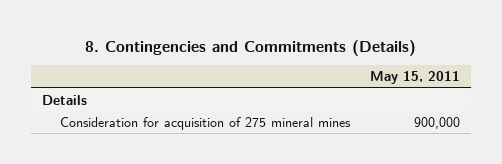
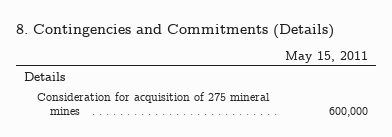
[414,116,461,129] 900,000 -> [328,107,368,118] 600,000

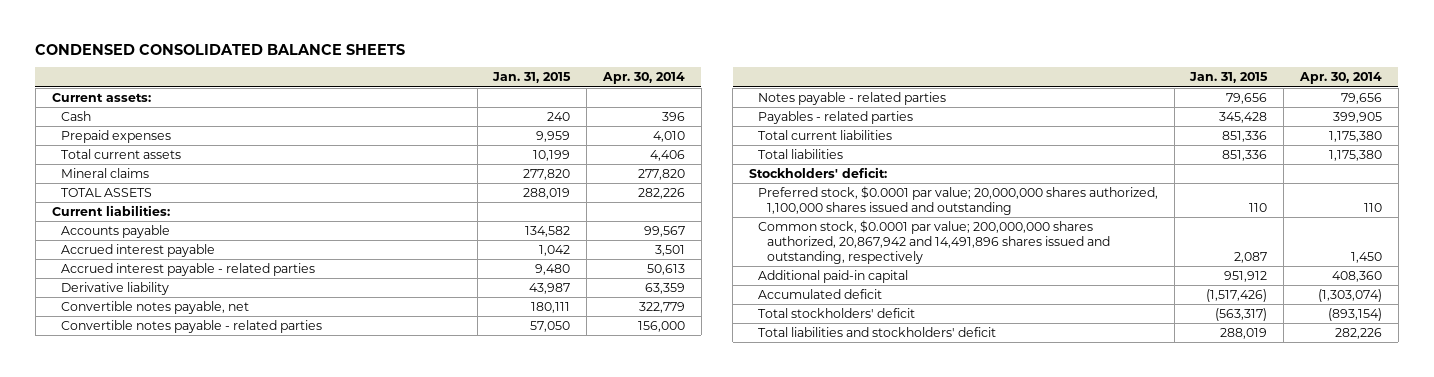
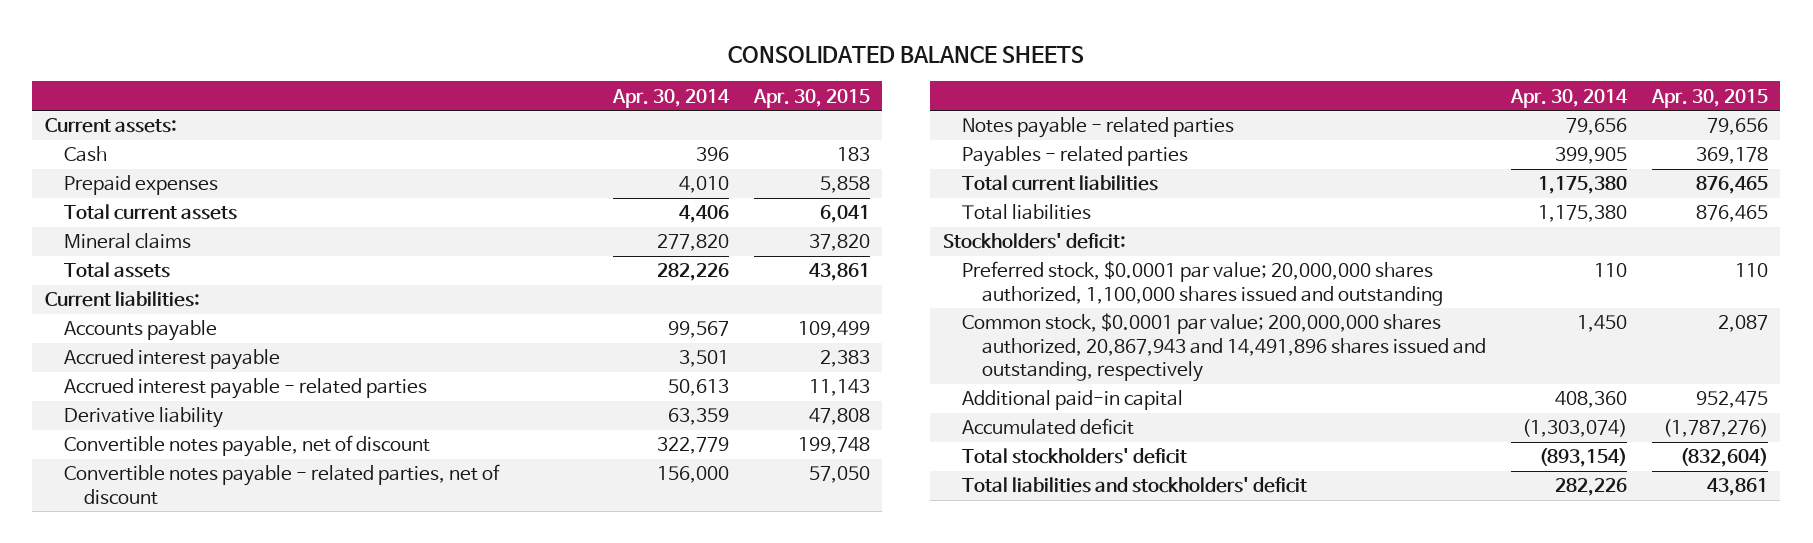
[35,43,406,55] CONDENSED CONSOLIDATED BALANCE SHEETS -> [728,46,1085,64] CONSOLIDATED BALANCE SHEETS
[492,72,572,84] Jan. 31, 2015 -> none
none -> [752,88,870,108] Apr. 30, 2015
[60,187,152,197] TOTAL ASSETS -> [64,262,171,279] Total assets
[60,300,249,314] Convertible notes payable, net -> [64,435,431,458] Convertible notes payable, net of discount
[60,319,322,333] Convertible notes payable - related parties -> [64,464,501,505] Convertible notes payable - related parties, net of discount
[757,219,1110,264] Common stock, $0.0001 par value; 200,000,000 shares authorized, 20,867,942 and 14,491,896 shares issued and outstanding, respectively -> [962,313,1487,383] Common stock, $0.0001 par value; 200,000,000 shares authorized, 20,867,943 and 14,491,896 shares issued and outstanding, respectively

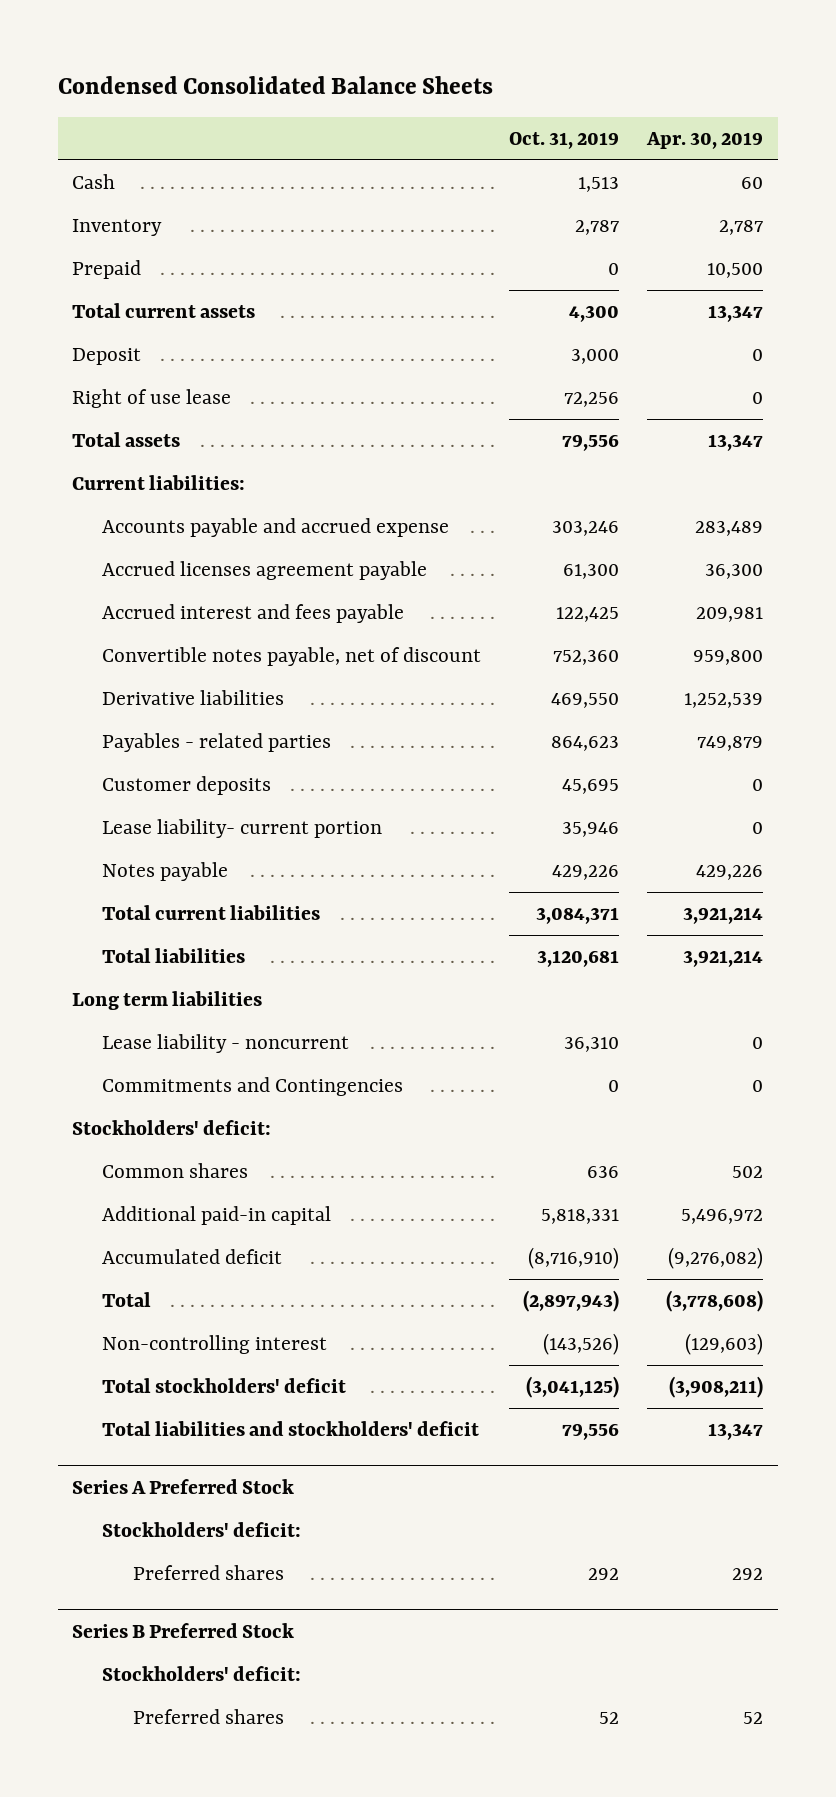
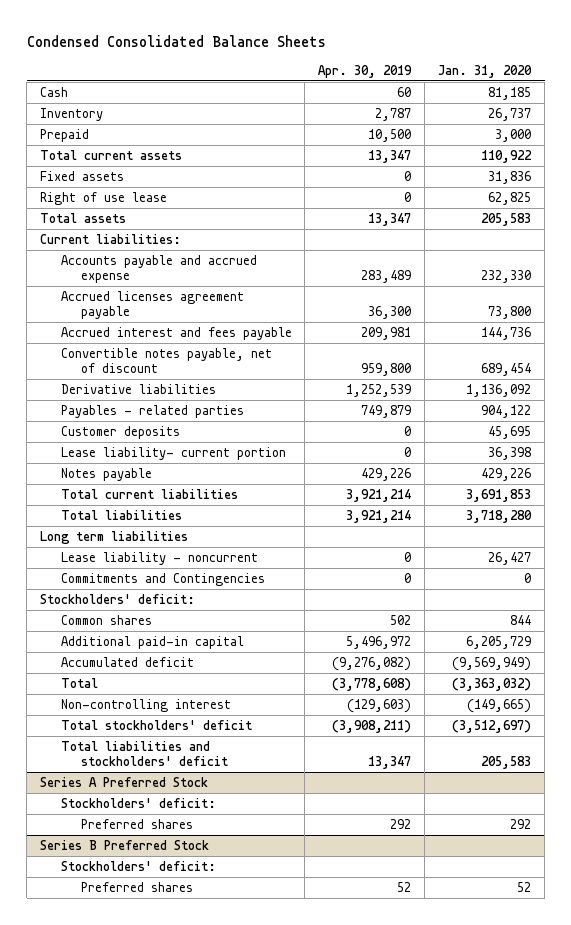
[509,131,620,149] Oct. 31, 2019 -> none
none -> [438,64,533,78] Jan. 31, 2020
[72,348,142,366] Deposit -> [40,170,125,181] Fixed assets

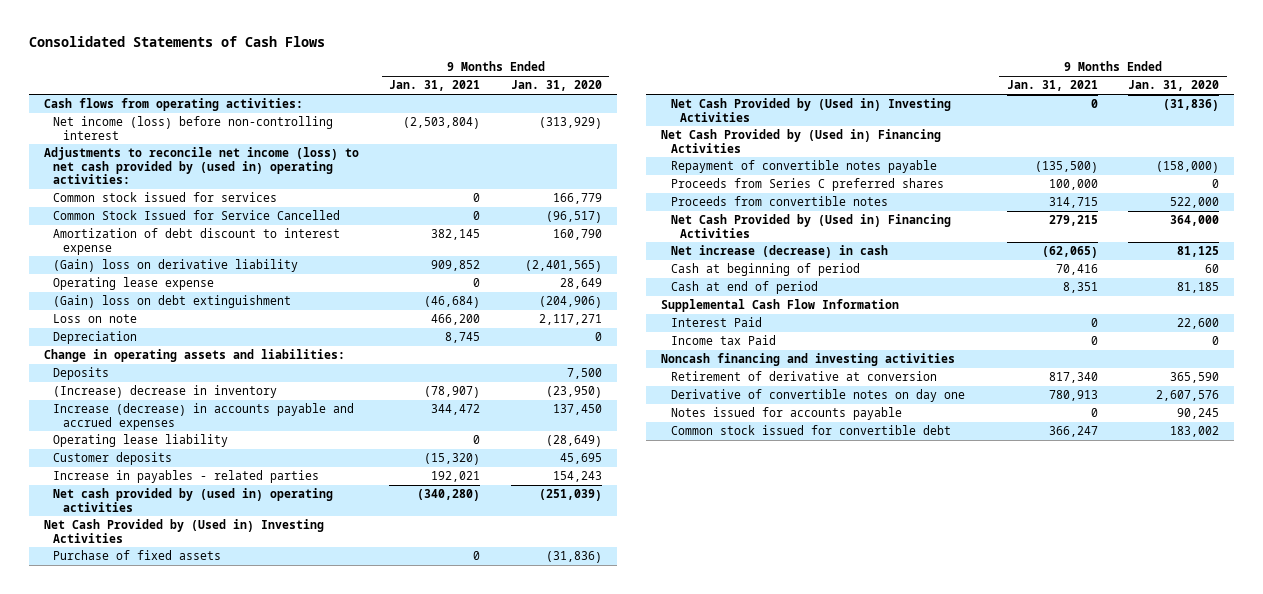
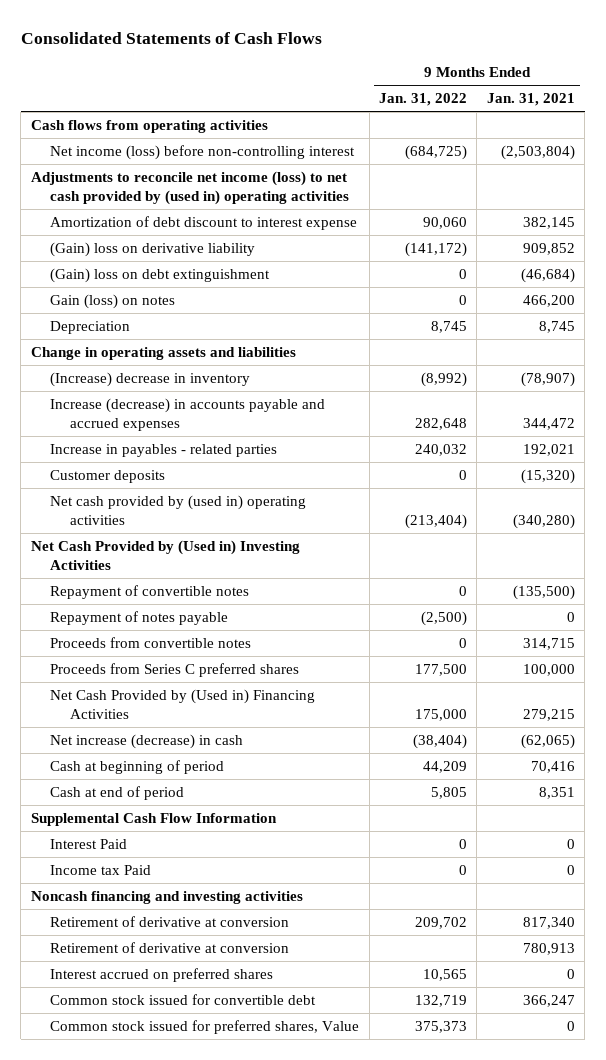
[510,80,602,92] Jan. 31, 2020 -> none
none -> [379,93,468,107] Jan. 31, 2022
[43,98,303,112] Cash flows from operating activities: -> [30,119,268,133] Cash flows from operating activities
[53,192,278,203] Common stock issued for services -> none
[53,210,341,221] Common Stock Issued for Service Cancelled -> none
[43,147,359,185] Adjustments to reconcile net income (loss) to net cash provided by (used in) operating activities: -> [30,170,350,205] Adjustments to reconcile net income (loss) to net cash provided by (used in) operating activities
[53,277,215,291] Operating lease expense -> none
[53,314,138,324] Loss on note -> [50,293,176,309] Gain (loss) on notes
[53,367,110,381] Deposits -> none
[43,349,345,363] Change in operating assets and liabilities: -> [30,346,296,360] Change in operating assets and liabilities
[53,434,229,448] Operating lease liability -> none
[53,452,173,466] Customer deposits -> [50,469,166,483] Customer deposits
[53,550,222,561] Purchase of fixed assets -> none
[670,98,951,122] Net Cash Provided by (Used in) Investing Activities -> none
[661,129,942,153] Net Cash Provided by (Used in) Financing Activities -> none
[670,160,937,174] Repayment of convertible notes payable -> [50,584,250,599] Repayment of convertible notes
none -> [50,610,229,625] Repayment of notes payable
[670,178,944,192] Proceeds from Series C preferred shares -> [50,662,300,677] Proceeds from Series C preferred shares
[670,407,902,421] Notes issued for accounts payable -> none
[670,389,965,403] Derivative of convertible notes on day one -> [50,941,290,953] Retirement of derivative at conversion
none -> [50,967,274,982] Interest accrued on preferred shares
none -> [50,1019,360,1034] Common stock issued for preferred shares, Value

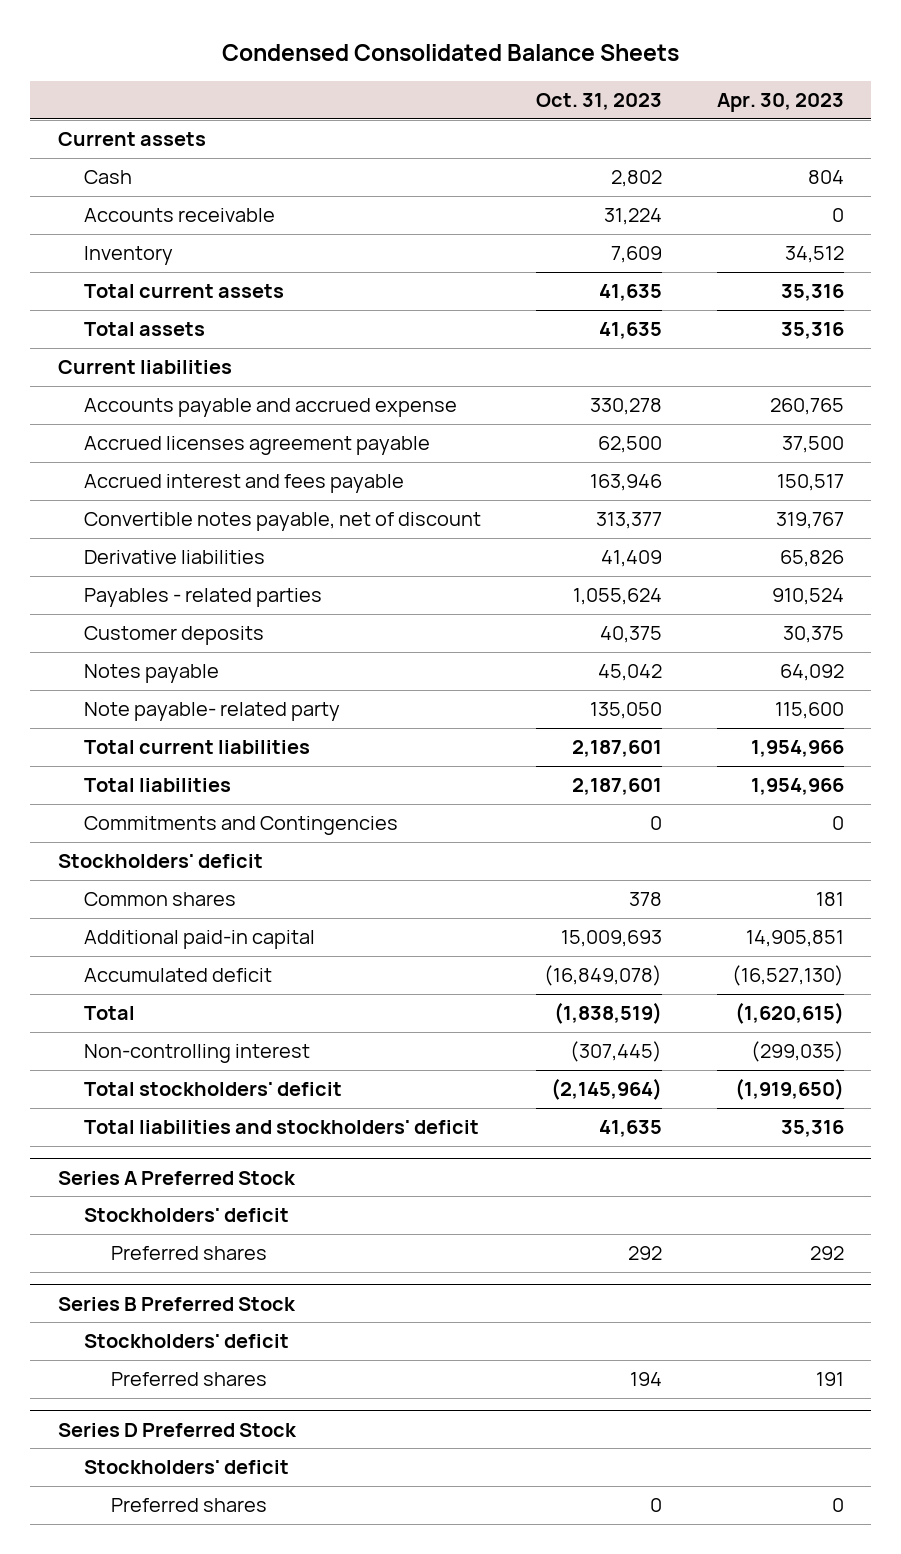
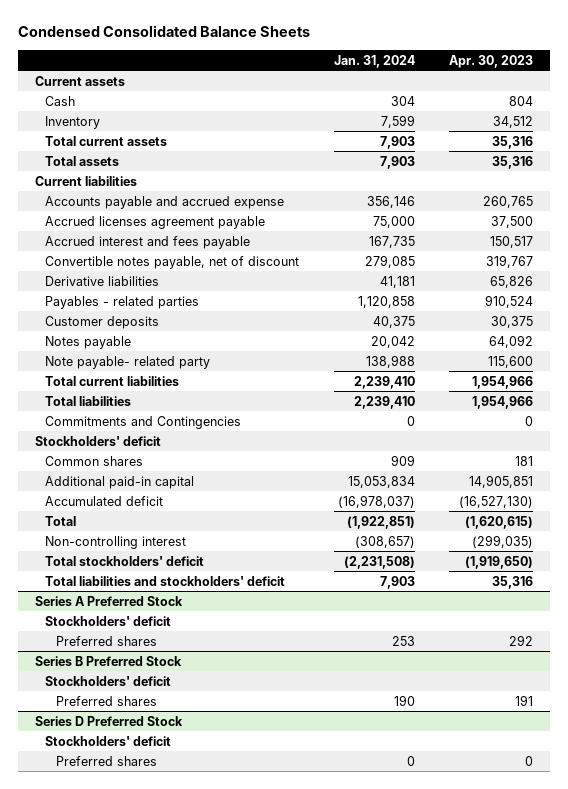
[535,93,662,111] Oct. 31, 2023 -> none
none -> [333,54,415,68] Jan. 31, 2024
[84,208,276,223] Accounts receivable -> none

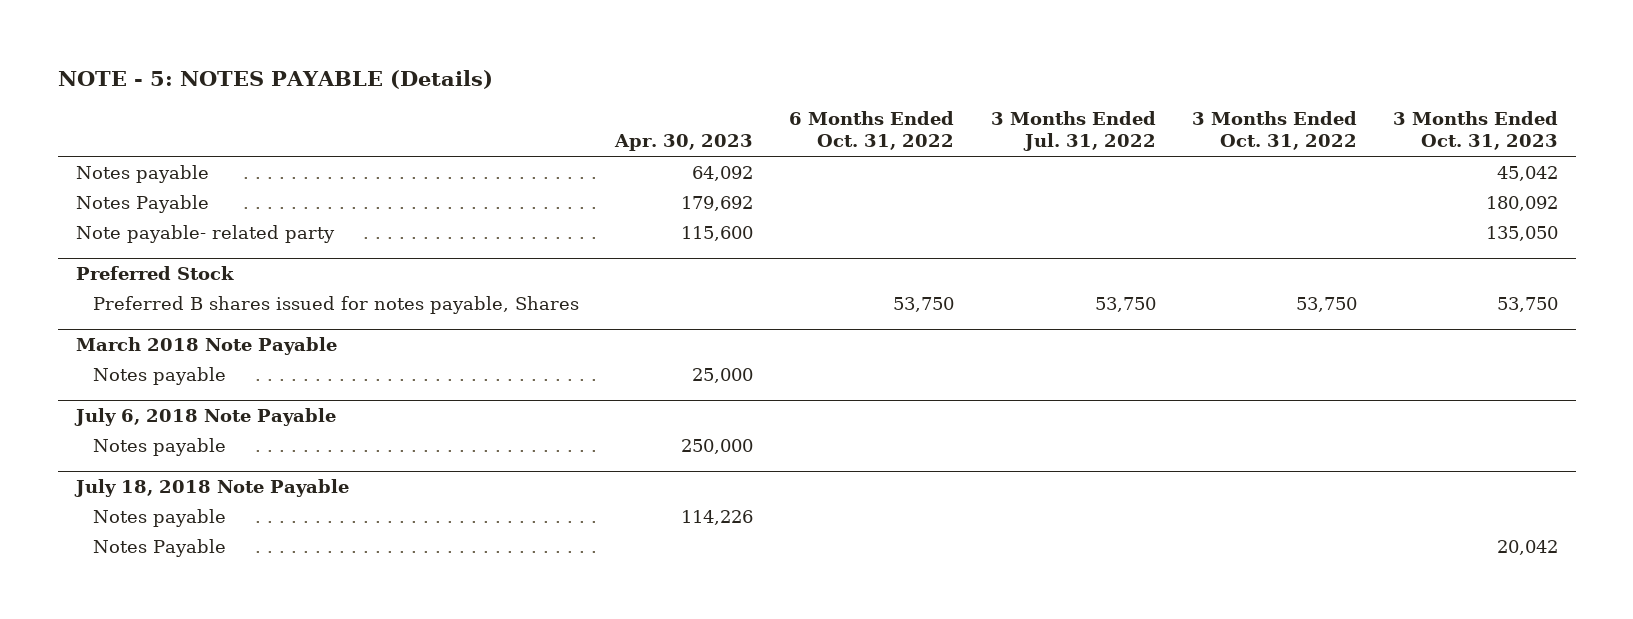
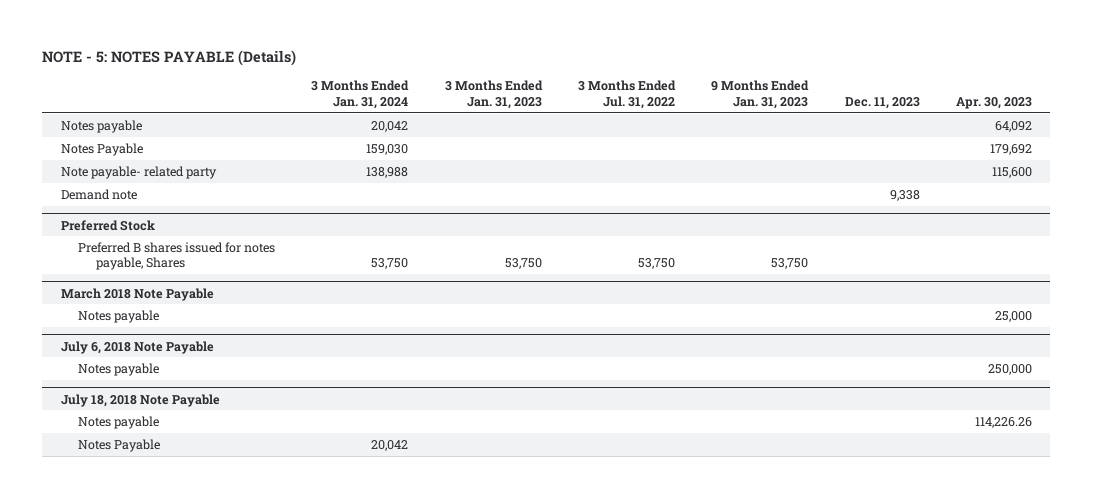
[789,111,955,151] 6 Months Ended Oct. 31, 2022 -> none
[1191,111,1357,151] 3 Months Ended Oct. 31, 2022 -> none
[1392,111,1558,151] 3 Months Ended Oct. 31, 2023 -> none
none -> [311,80,410,109] 3 Months Ended Jan. 31, 2024
none -> [444,80,543,109] 3 Months Ended Jan. 31, 2023
none -> [711,80,810,109] 9 Months Ended Jan. 31, 2023
none -> [844,96,920,109] Dec. 11, 2023
none -> [60,188,137,200] Demand note
[681,509,754,525] 114,226 -> [974,416,1032,428] 114,226.26

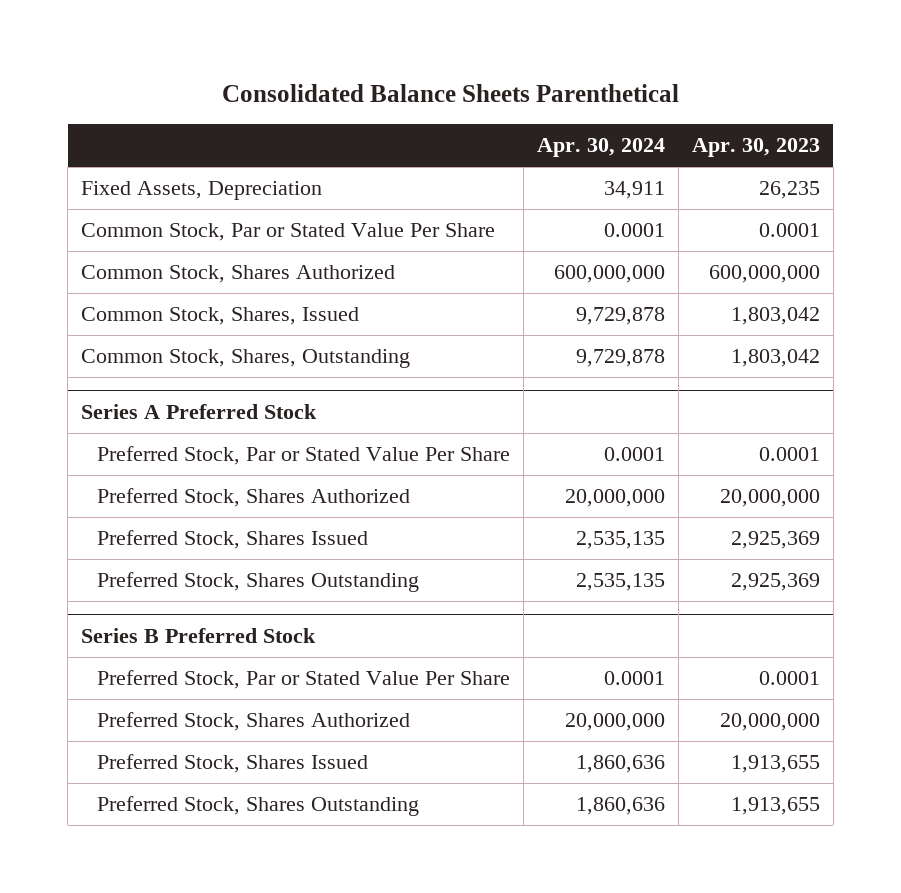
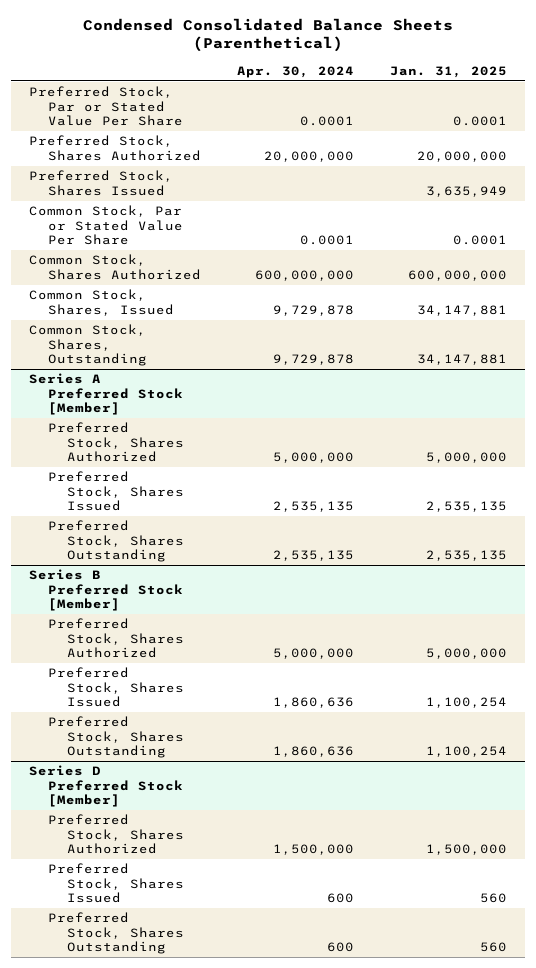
[221,83,679,102] Consolidated Balance Sheets Parenthetical -> [82,17,453,53] Condensed Consolidated Balance Sheets (Parenthetical)
[692,137,821,157] Apr. 30, 2023 -> none
none -> [389,65,507,78] Jan. 31, 2025
[81,181,323,201] Fixed Assets, Depreciation -> none
none -> [28,86,183,127] Preferred Stock, Par or Stated Value Per Share
none -> [28,135,201,161] Preferred Stock, Shares Authorized
none -> [28,170,173,196] Preferred Stock, Shares Issued
[97,446,511,466] Preferred Stock, Par or Stated Value Per Share -> none
[81,404,318,420] Series A Preferred Stock -> [28,373,183,416] Series A Preferred Stock [Member]
[565,489,666,508] 20,000,000 -> [272,452,354,464] 5,000,000
[97,670,511,690] Preferred Stock, Par or Stated Value Per Share -> none
[81,628,317,644] Series B Preferred Stock -> [28,569,183,612] Series B Preferred Stock [Member]
[565,713,666,732] 20,000,000 -> [272,648,354,660] 5,000,000
none -> [28,765,183,808] Series D Preferred Stock [Member]
none -> [47,814,184,855] Preferred Stock, Shares Authorized
none -> [47,863,184,904] Preferred Stock, Shares Issued
none -> [47,912,184,955] Preferred Stock, Shares Outstanding

